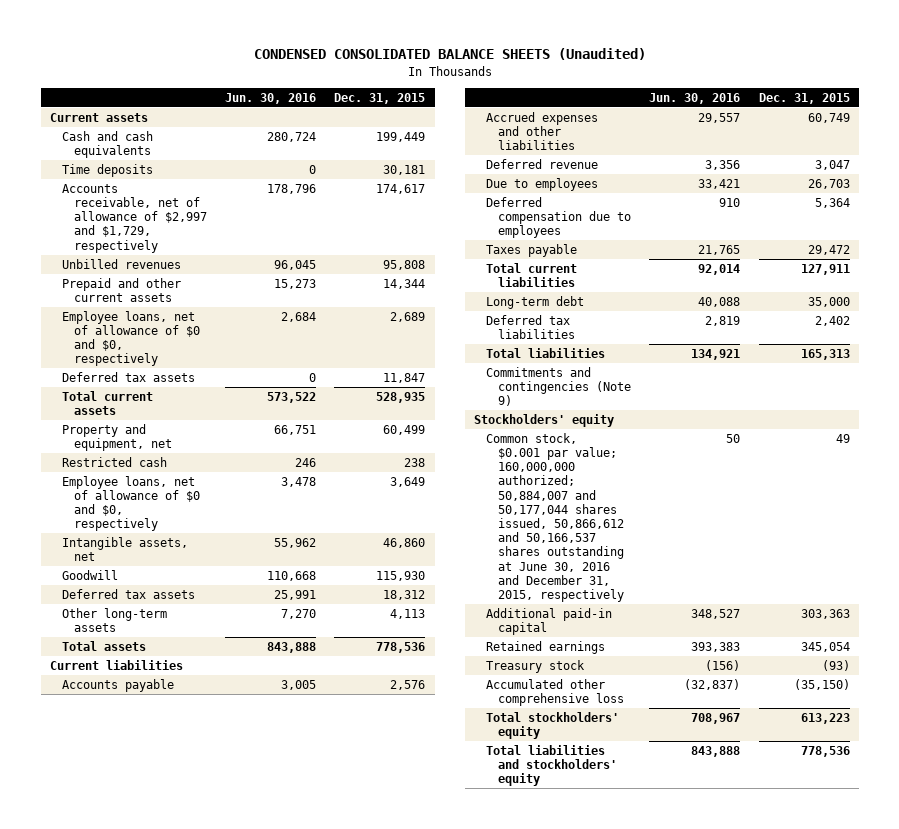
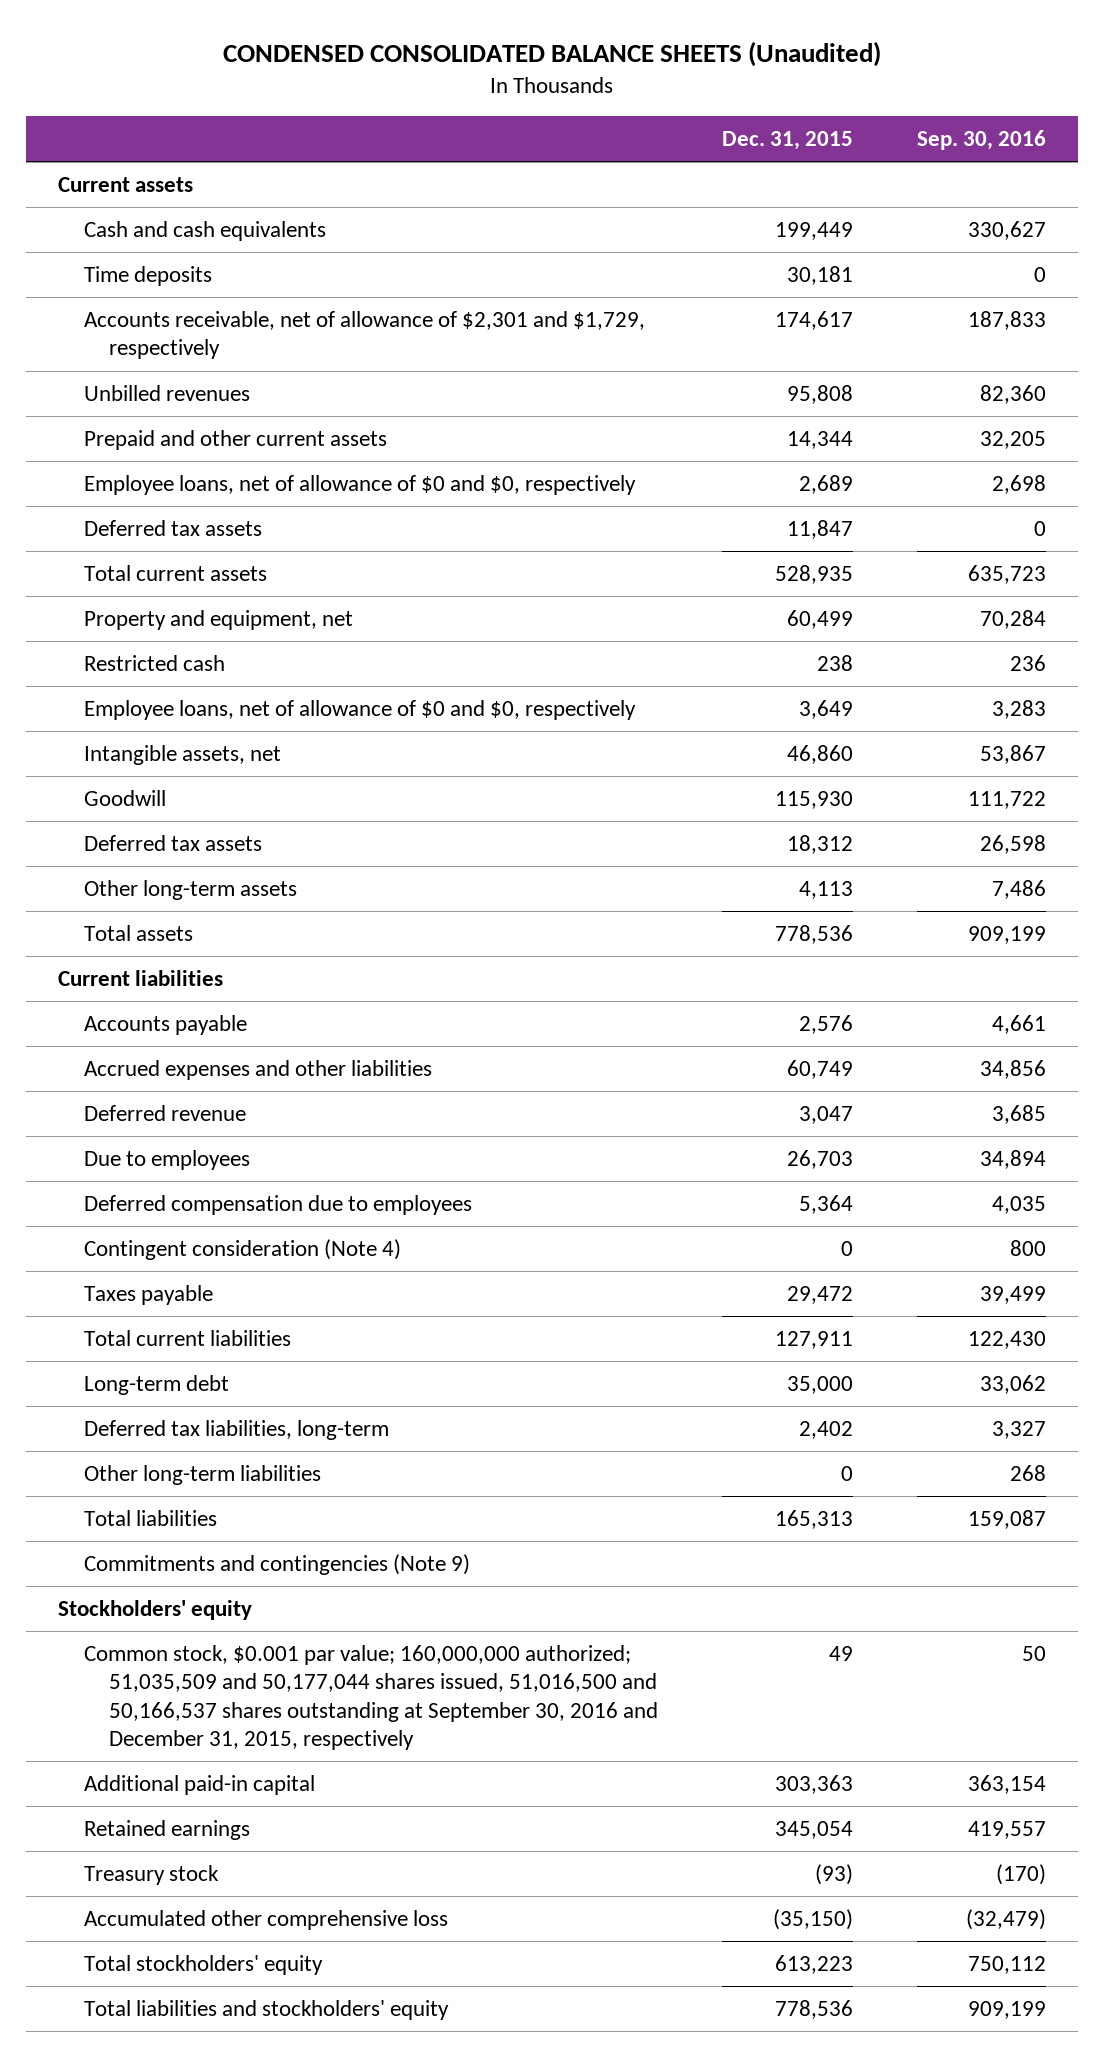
[225,92,317,104] Jun. 30, 2016 -> none
none -> [916,129,1046,150] Sep. 30, 2016
[61,183,207,253] Accounts receivable, net of allowance of $2,997 and $1,729, respectively -> [83,311,645,360] Accounts receivable, net of allowance of $2,301 and $1,729, respectively
none -> [83,1239,401,1261] Contingent consideration (Note 4)
[486,314,575,340] Deferred tax liabilities -> [83,1420,389,1441] Deferred tax liabilities, long-term
none -> [83,1465,321,1486] Other long-term liabilities
[486,432,624,603] Common stock, $0.001 par value; 160,000,000 authorized; 50,884,007 and 50,177,044 shares issued, 50,866,612 and 50,166,537 shares outstanding at June 30, 2016 and December 31, 2015, respectively -> [83,1645,659,1750] Common stock, $0.001 par value; 160,000,000 authorized; 51,035,509 and 50,177,044 shares issued, 51,016,500 and 50,166,537 shares outstanding at September 30, 2016 and December 31, 2015, respectively

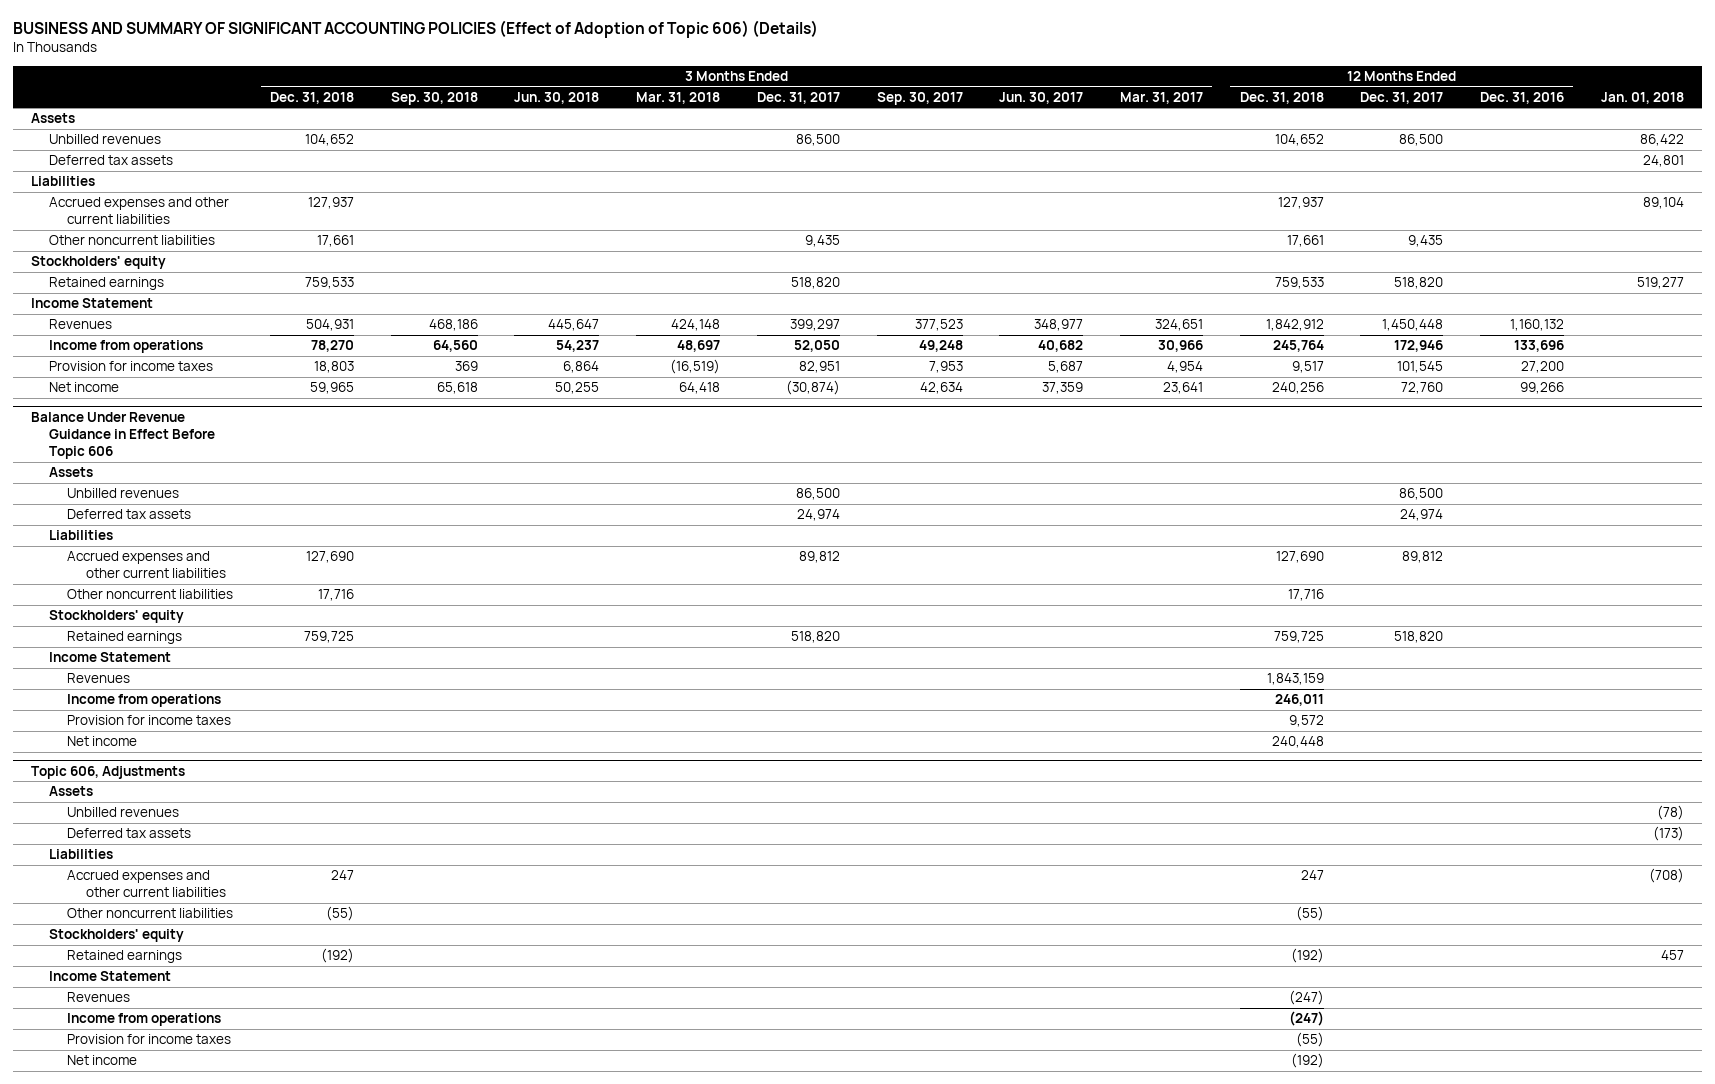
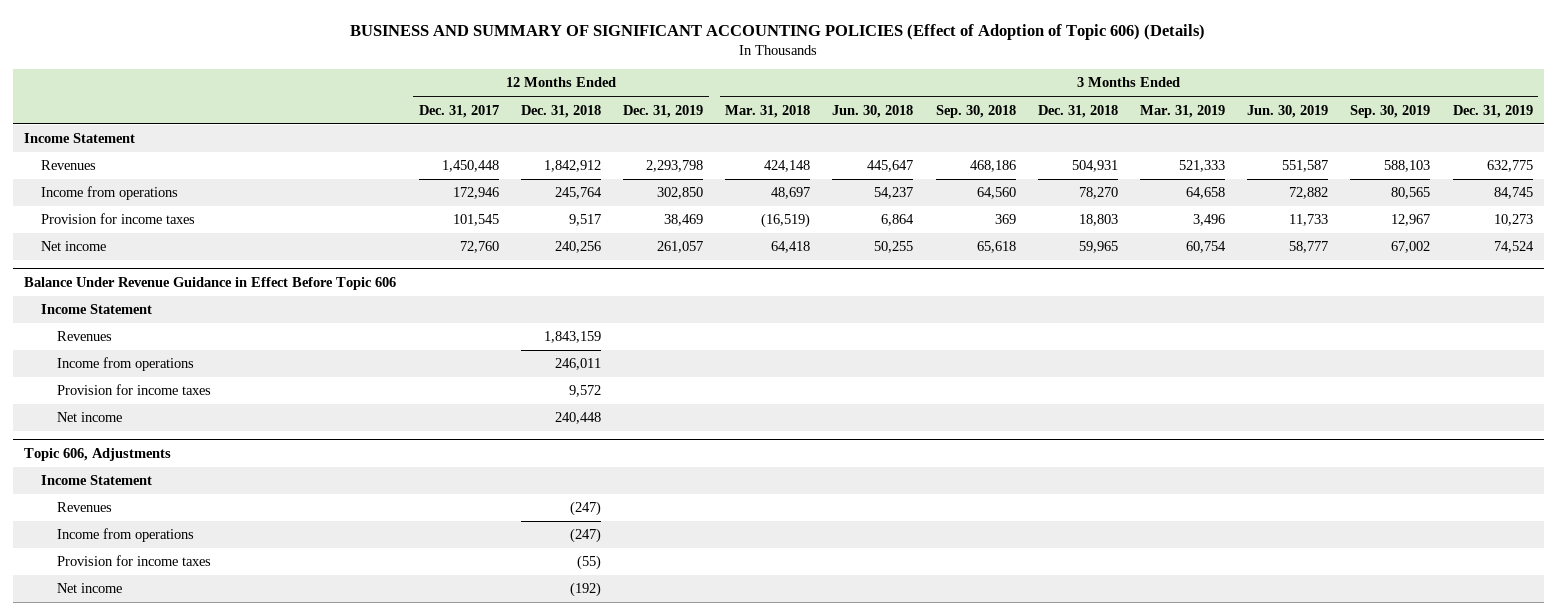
[756,91,840,104] Dec. 31, 2017 -> none
[876,91,963,105] Sep. 30, 2017 -> none
[999,91,1084,104] Jun. 30, 2017 -> none
[1119,91,1203,104] Mar. 31, 2017 -> none
[1479,91,1564,104] Dec. 31, 2016 -> none
[1600,91,1684,104] Jan. 01, 2018 -> none
none -> [623,104,704,118] Dec. 31, 2019
none -> [1139,104,1225,118] Mar. 31, 2019
none -> [1247,104,1329,118] Jun. 30, 2019
none -> [1350,104,1431,118] Sep. 30, 2019
none -> [1452,104,1533,118] Dec. 31, 2019
[31,113,76,124] Assets -> none
[49,134,162,145] Unbilled revenues -> none
[49,155,174,166] Deferred tax assets -> none
[31,176,96,187] Liabilities -> none
[49,197,230,225] Accrued expenses and other current liabilities -> none
[49,235,216,246] Other noncurrent liabilities -> none
[31,256,167,270] Stockholders' equity -> none
[49,277,165,291] Retained earnings -> none
[49,467,94,478] Assets -> none
[67,488,180,499] Unbilled revenues -> none
[67,509,192,520] Deferred tax assets -> none
[49,530,114,541] Liabilities -> none
[67,551,226,579] Accrued expenses and other current liabilities -> none
[67,589,234,600] Other noncurrent liabilities -> none
[49,610,185,624] Stockholders' equity -> none
[67,631,183,645] Retained earnings -> none
[49,786,94,797] Assets -> none
[67,807,180,818] Unbilled revenues -> none
[67,828,192,839] Deferred tax assets -> none
[49,849,114,860] Liabilities -> none
[67,870,226,898] Accrued expenses and other current liabilities -> none
[67,908,234,919] Other noncurrent liabilities -> none
[49,929,185,943] Stockholders' equity -> none
[67,950,183,964] Retained earnings -> none

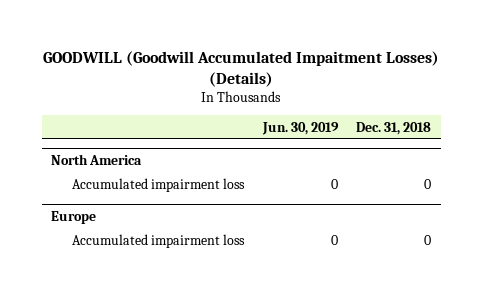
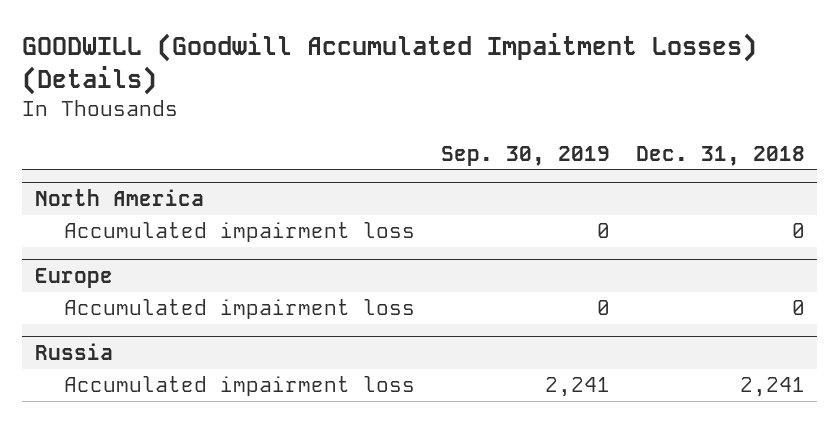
[261,121,339,135] Jun. 30, 2019 -> none
none -> [440,145,610,166] Sep. 30, 2019
none -> [35,343,114,361] Russia
none -> [63,376,415,397] Accumulated impairment loss

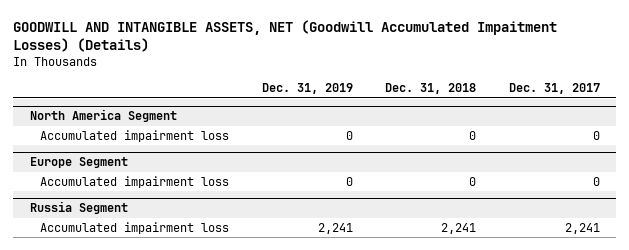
[22,33,758,95] GOODWILL (Goodwill Accumulated Impaitment Losses) (Details) -> [13,19,558,53] GOODWILL AND INTANGIBLE ASSETS, NET (Goodwill Accumulated Impaitment Losses) (Details)
[440,145,610,166] Sep. 30, 2019 -> none
none -> [261,83,353,95] Dec. 31, 2019
none -> [508,83,600,95] Dec. 31, 2017
[35,189,205,207] North America -> [29,109,177,123] North America Segment
[35,268,114,289] Europe -> [29,157,128,169] Europe Segment
[35,343,114,361] Russia -> [29,201,128,215] Russia Segment

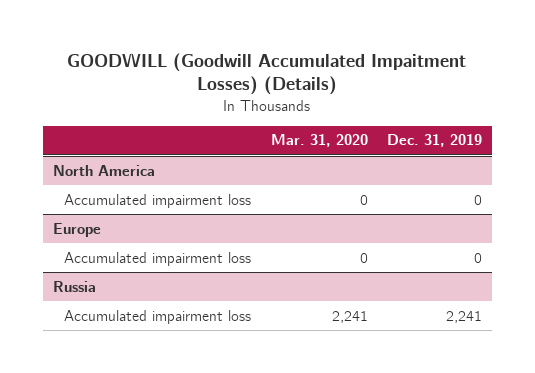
[13,19,558,53] GOODWILL AND INTANGIBLE ASSETS, NET (Goodwill Accumulated Impaitment Losses) (Details) -> [67,51,467,96] GOODWILL (Goodwill Accumulated Impaitment Losses) (Details)
[385,83,477,95] Dec. 31, 2018 -> none
[508,83,600,95] Dec. 31, 2017 -> none
none -> [270,134,368,148] Mar. 31, 2020
[29,109,177,123] North America Segment -> [52,164,155,176] North America
[29,157,128,169] Europe Segment -> [52,222,101,237] Europe
[29,201,128,215] Russia Segment -> [52,280,96,292] Russia

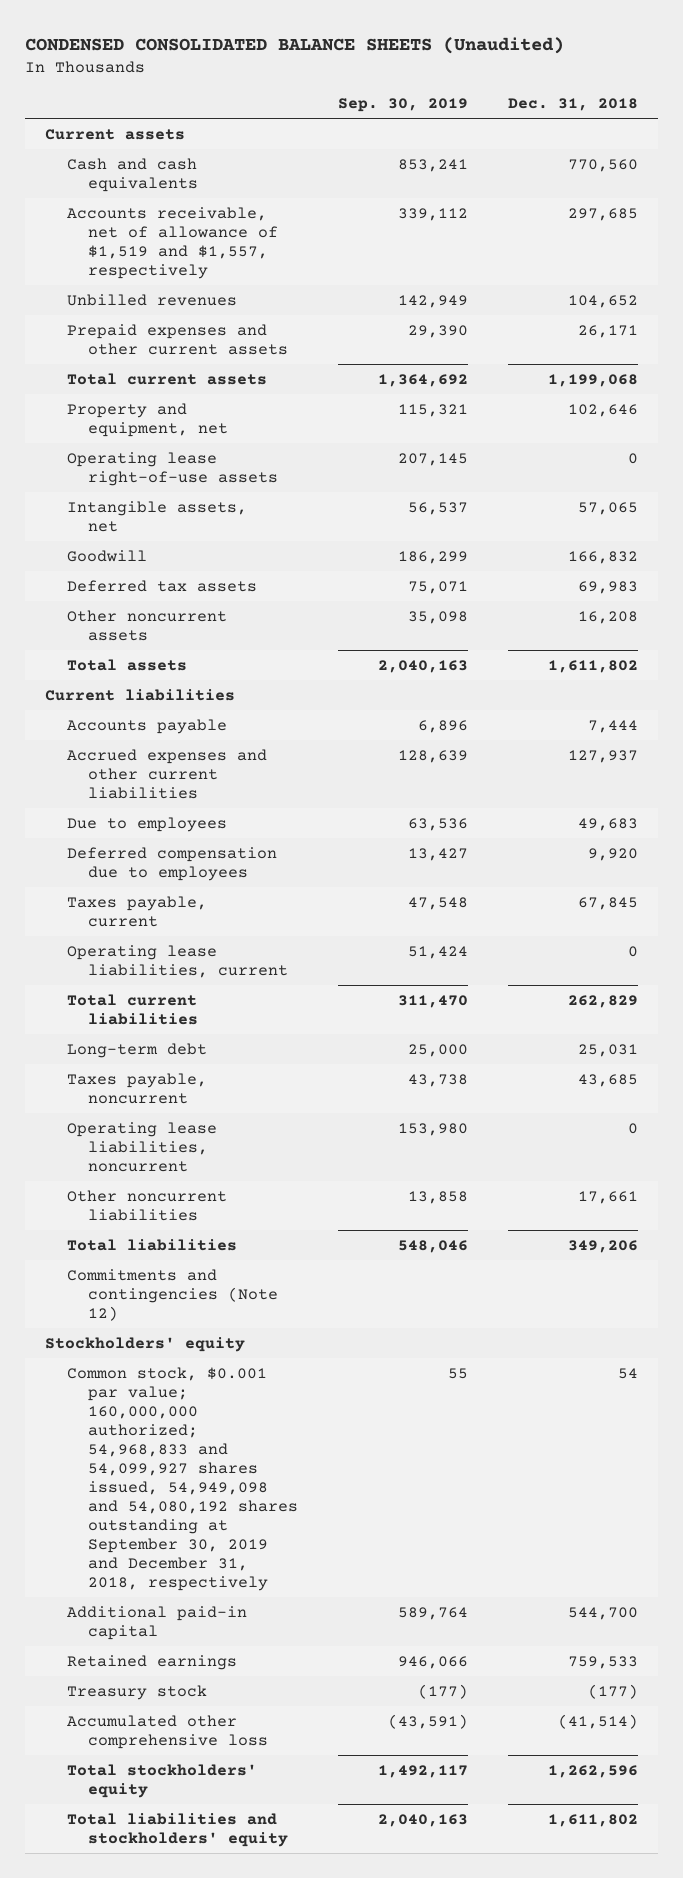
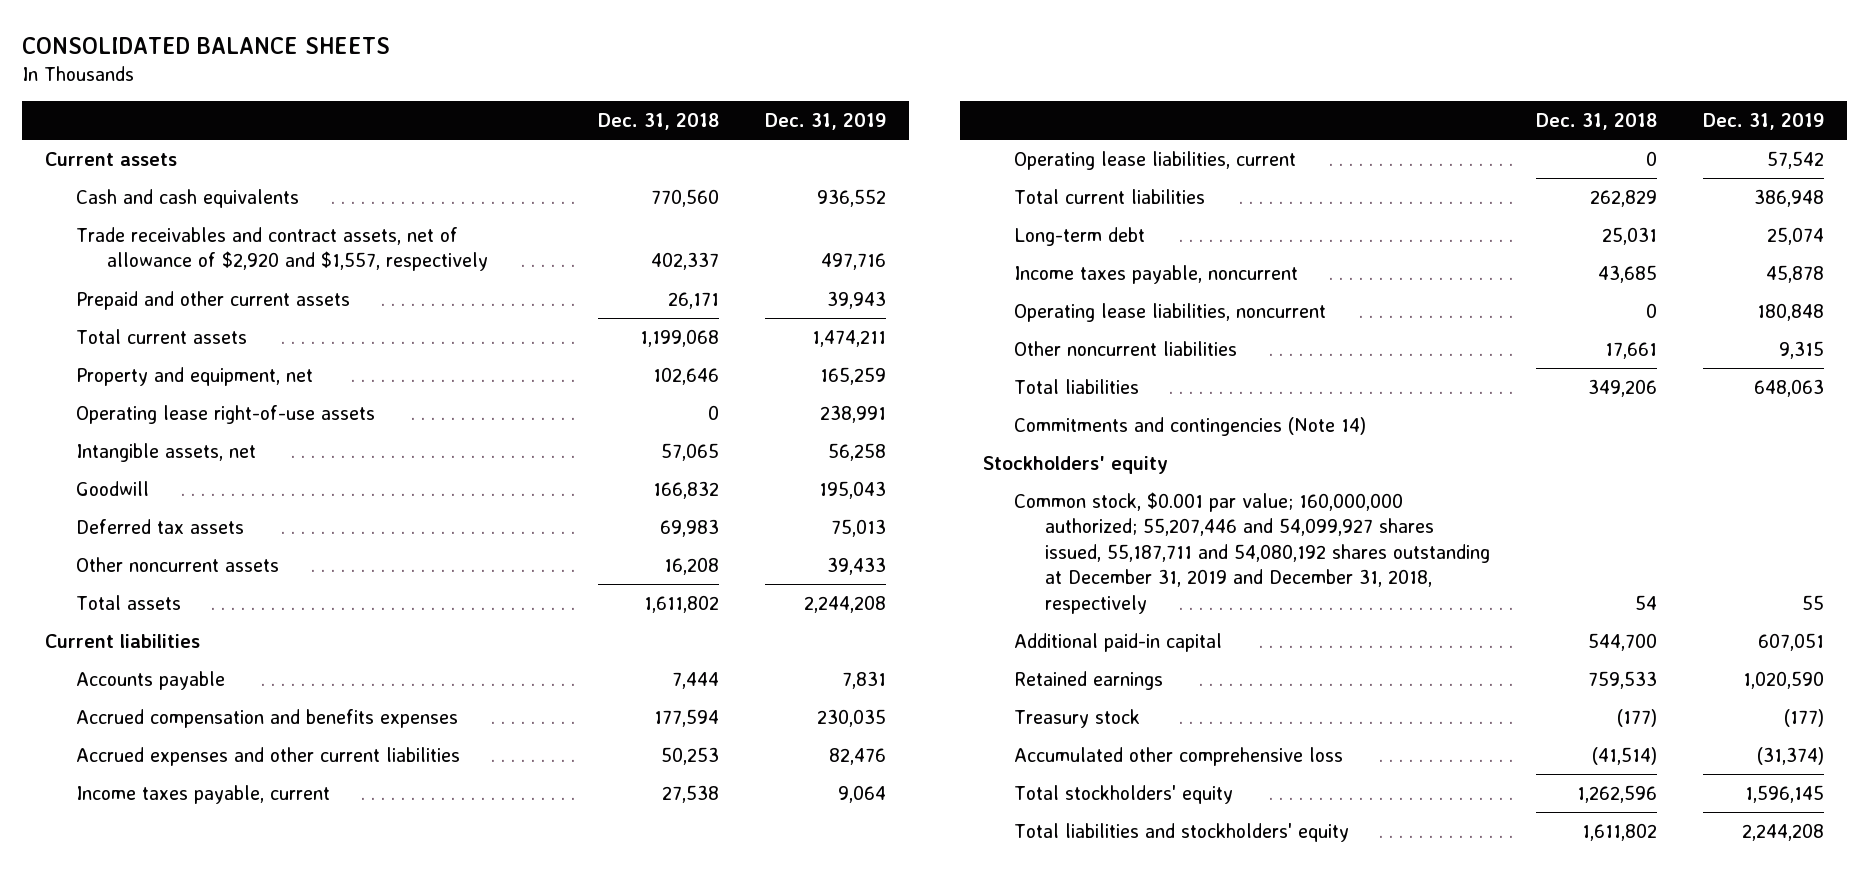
[24,37,564,55] CONDENSED CONSOLIDATED BALANCE SHEETS (Unaudited) -> [22,36,391,54] CONSOLIDATED BALANCE SHEETS
[338,97,469,112] Sep. 30, 2019 -> none
none -> [765,112,887,130] Dec. 31, 2019
[66,206,279,279] Accounts receivable, net of allowance of $1,519 and $1,557, respectively -> none
[66,293,237,306] Unbilled revenues -> none
none -> [76,226,488,272] Trade receivables and contract assets, net of allowance of $2,920 and $1,557, respectively
[66,323,289,355] Prepaid expenses and other current assets -> [76,290,351,310] Prepaid and other current assets
[66,816,227,832] Due to employees -> none
[66,846,277,881] Deferred compensation due to employees -> none
none -> [76,708,459,728] Accrued compensation and benefits expenses
[568,749,639,763] 127,937 -> [661,746,720,765] 50,253
[66,895,207,927] Taxes payable, current -> [76,784,331,804] Income taxes payable, current
[578,896,639,910] 67,845 -> [662,784,720,803] 27,538
[66,1072,207,1104] Taxes payable, noncurrent -> [1013,264,1298,284] Income taxes payable, noncurrent
[66,1268,279,1321] Commitments and contingencies (Note 12) -> [1013,416,1366,436] Commitments and contingencies (Note 14)
[66,1366,299,1592] Common stock, $0.001 par value; 160,000,000 authorized; 54,968,833 and 54,099,927 shares issued, 54,949,098 and 54,080,192 shares outstanding at September 30, 2019 and December 31, 2018, respectively -> [1013,491,1490,614] Common stock, $0.001 par value; 160,000,000 authorized; 55,207,446 and 54,099,927 shares issued, 55,187,711 and 54,080,192 shares outstanding at December 31, 2019 and December 31, 2018, respectively

